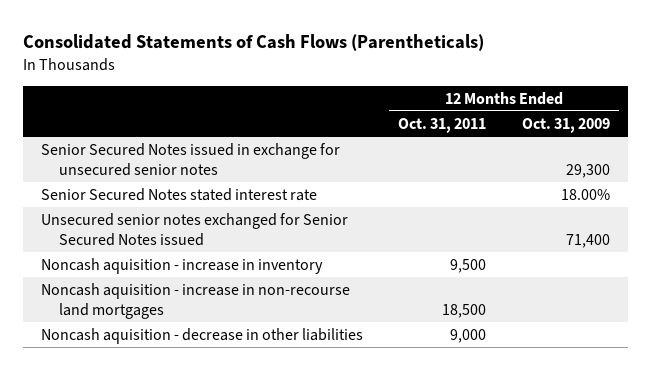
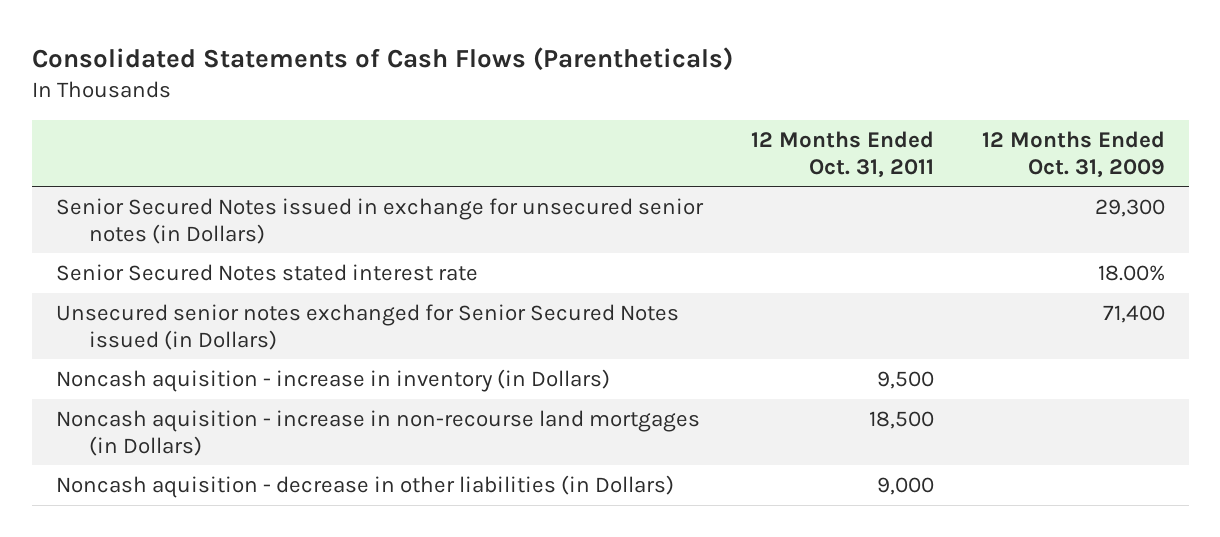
[40,142,340,176] Senior Secured Notes issued in exchange for unsecured senior notes -> [55,197,704,244] Senior Secured Notes issued in exchange for unsecured senior notes (in Dollars)
[40,212,348,246] Unsecured senior notes exchanged for Senior Secured Notes issued -> [55,303,679,350] Unsecured senior notes exchanged for Senior Secured Notes issued (in Dollars)
[40,257,323,274] Noncash aquisition - increase in inventory -> [55,368,610,392] Noncash aquisition - increase in inventory (in Dollars)
[40,282,350,319] Noncash aquisition - increase in non-recourse land mortgages -> [55,409,700,456] Noncash aquisition - increase in non-recourse land mortgages (in Dollars)
[40,327,363,344] Noncash aquisition - decrease in other liabilities -> [55,474,674,498] Noncash aquisition - decrease in other liabilities (in Dollars)

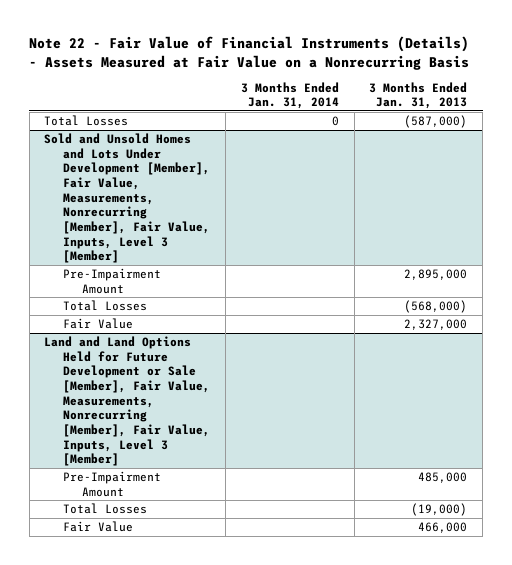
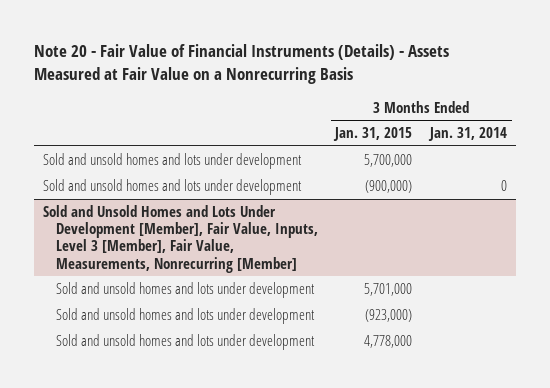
[29,35,470,70] Note 22 - Fair Value of Financial Instruments (Details) - Assets Measured at Fair Value on a Nonrecurring Basis -> [33,43,449,84] Note 20 - Fair Value of Financial Instruments (Details) - Assets Measured at Fair Value on a Nonrecurring Basis
[369,81,468,110] 3 Months Ended Jan. 31, 2013 -> none
none -> [333,127,413,142] Jan. 31, 2015
[44,336,211,467] Land and Land Options Held for Future Development or Sale [Member], Fair Value, Measurements, Nonrecurring [Member], Fair Value, Inputs, Level 3 [Member] -> none
[63,471,162,497] Pre-Impairment Amount -> none
[63,503,148,515] Total Losses -> none
[63,521,134,533] Fair Value -> none
none -> [42,153,302,170] Sold and unsold homes and lots under development
[44,115,129,127] Total Losses -> [42,179,302,196] Sold and unsold homes and lots under development
[44,133,211,264] Sold and Unsold Homes and Lots Under Development [Member], Fair Value, Measurements, Nonrecurring [Member], Fair Value, Inputs, Level 3 [Member] -> [42,205,318,273] Sold and Unsold Homes and Lots Under Development [Member], Fair Value, Inputs, Level 3 [Member], Fair Value, Measurements, Nonrecurring [Member]
[63,268,162,294] Pre-Impairment Amount -> [55,282,315,299] Sold and unsold homes and lots under development
[63,300,148,312] Total Losses -> [55,308,315,325] Sold and unsold homes and lots under development
[63,318,134,330] Fair Value -> [55,334,315,351] Sold and unsold homes and lots under development

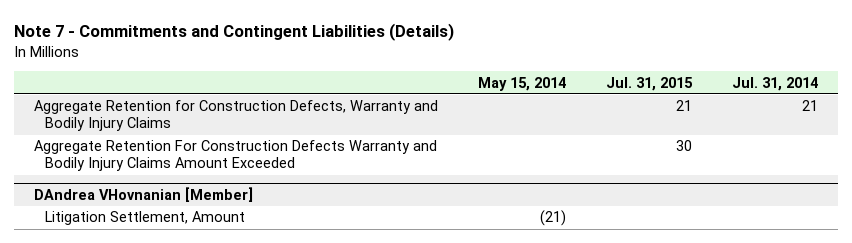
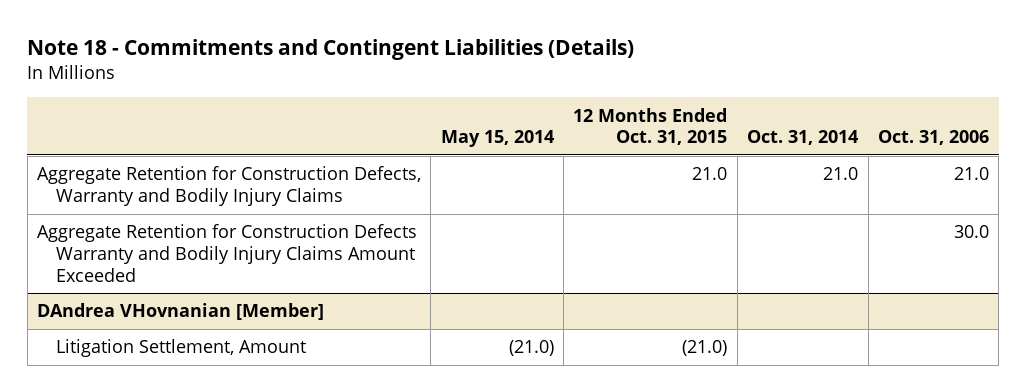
[14,22,455,41] Note 7 - Commitments and Contingent Liabilities (Details) -> [27,39,635,61] Note 18 - Commitments and Contingent Liabilities (Details)
[606,76,694,91] Jul. 31, 2015 -> none
[732,76,819,91] Jul. 31, 2014 -> none
none -> [573,107,728,146] 12 Months Ended Oct. 31, 2015
none -> [747,130,859,146] Oct. 31, 2014
none -> [877,130,989,146] Oct. 31, 2006
[34,140,438,172] Aggregate Retention For Construction Defects Warranty and Bodily Injury Claims Amount Exceeded -> [36,224,417,282] Aggregate Retention for Construction Defects Warranty and Bodily Injury Claims Amount Exceeded
[540,210,567,227] (21) -> [508,340,554,357] (21.0)

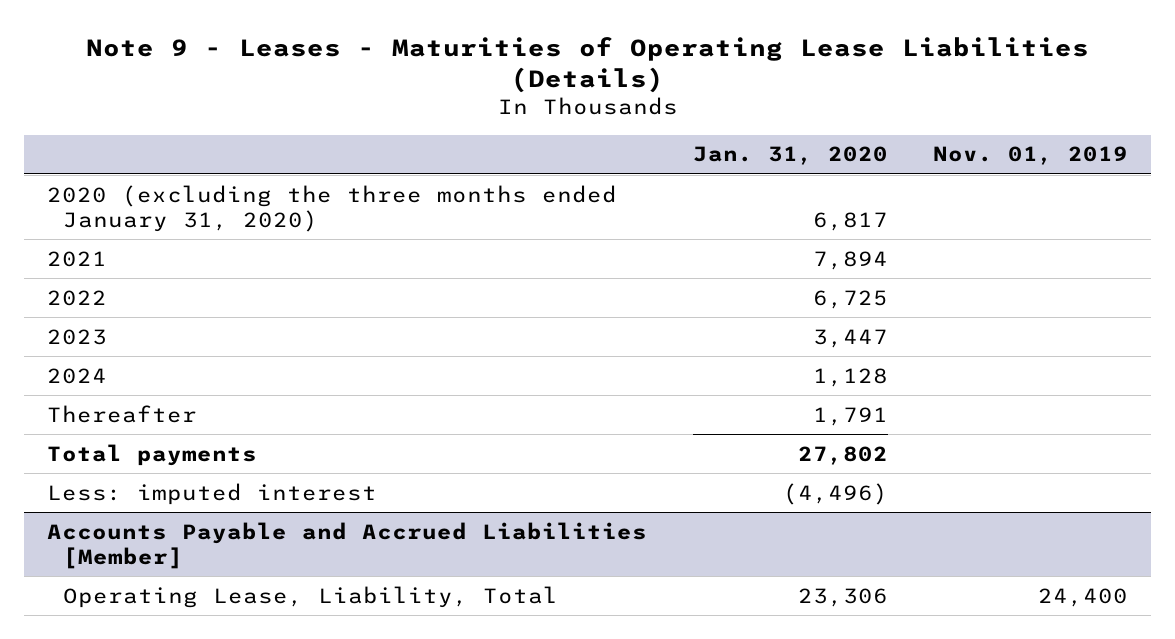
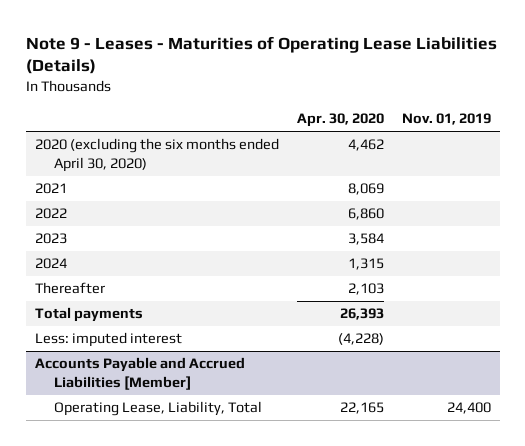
[692,146,888,166] Jan. 31, 2020 -> none
none -> [296,113,384,128] Apr. 30, 2020
[47,184,618,232] 2020 (excluding the three months ended January 31, 2020) -> [34,138,279,172] 2020 (excluding the six months ended April 30, 2020)

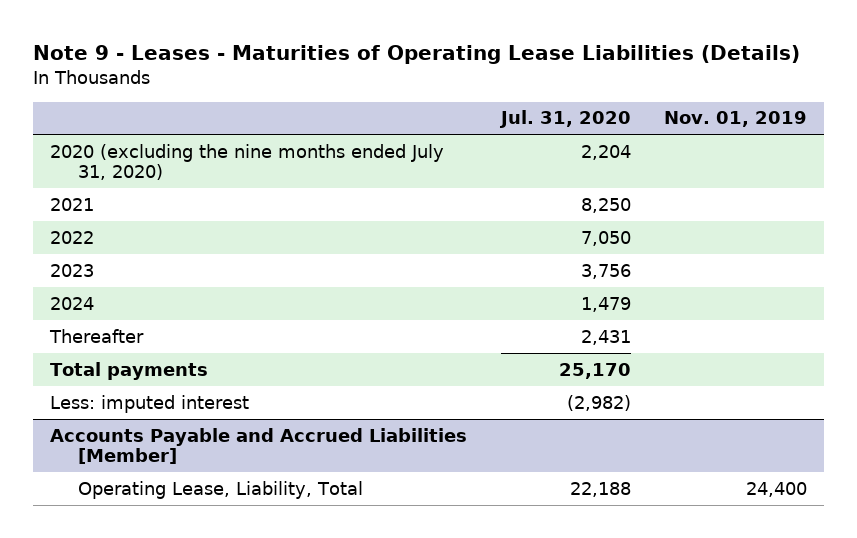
[296,113,384,128] Apr. 30, 2020 -> none
none -> [498,110,631,129] Jul. 31, 2020
[34,138,279,172] 2020 (excluding the six months ended April 30, 2020) -> [50,143,445,181] 2020 (excluding the nine months ended July 31, 2020)

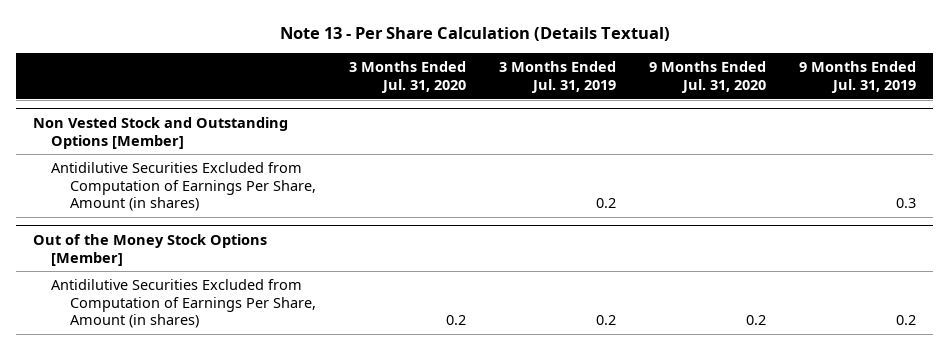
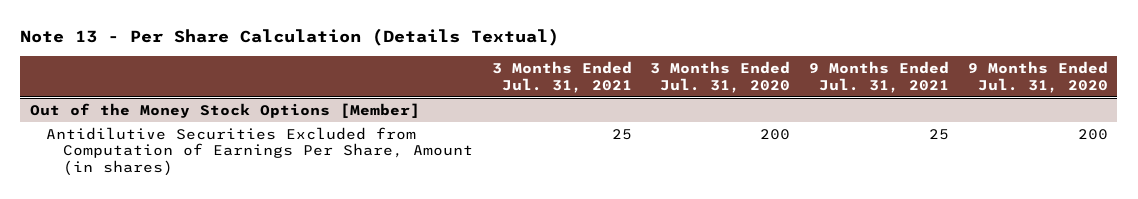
[499,61,617,94] 3 Months Ended Jul. 31, 2019 -> none
[799,61,917,94] 9 Months Ended Jul. 31, 2019 -> none
none -> [491,61,632,93] 3 Months Ended Jul. 31, 2021
none -> [809,61,950,93] 9 Months Ended Jul. 31, 2021
[32,116,288,149] Non Vested Stock and Outstanding Options [Member] -> none
[51,161,317,212] Antidilutive Securities Excluded from Computation of Earnings Per Share, Amount (in shares) -> none
[446,315,467,326] 0.2 -> [760,128,791,140] 200
[746,315,767,326] 0.2 -> [1078,128,1109,140] 200

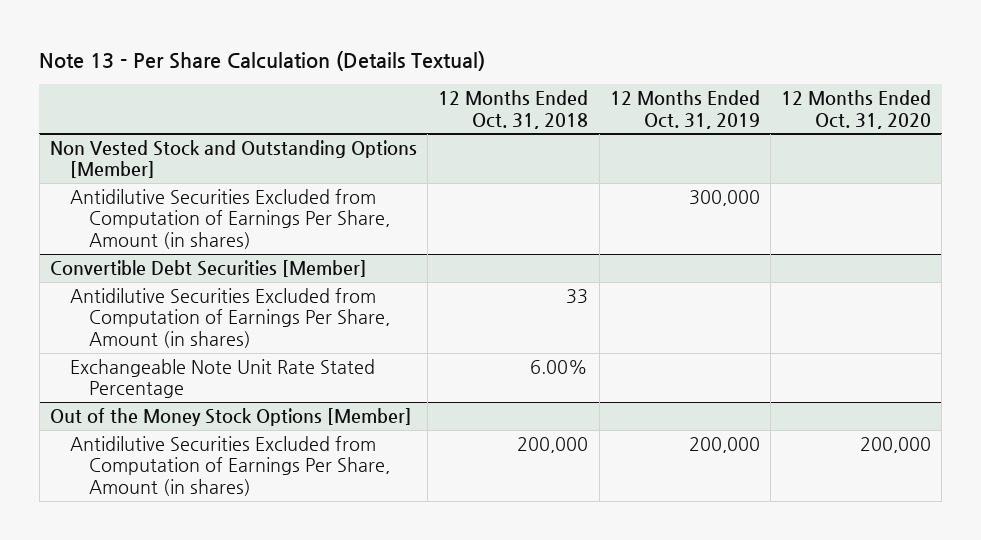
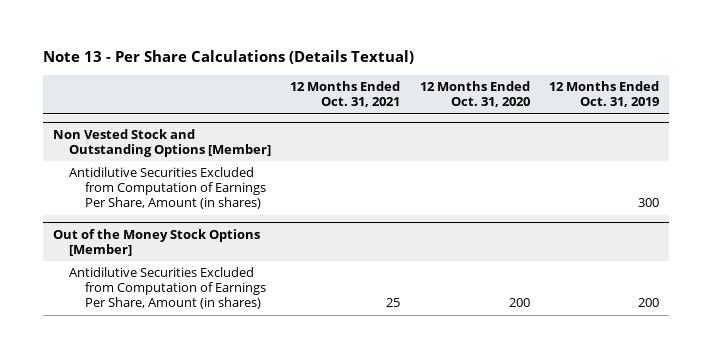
[39,50,486,71] Note 13 - Per Share Calculation (Details Textual) -> [43,50,415,65] Note 13 - Per Share Calculations (Details Textual)
[438,90,589,129] 12 Months Ended Oct. 31, 2018 -> none
none -> [290,81,401,108] 12 Months Ended Oct. 31, 2021
[50,260,368,278] Convertible Debt Securities [Member] -> none
[69,288,390,348] Antidilutive Securities Excluded from Computation of Earnings Per Share, Amount (in shares) -> none
[69,359,375,399] Exchangeable Note Unit Rate Stated Percentage -> none
[688,190,760,207] 300,000 -> [637,198,659,208] 300
[688,437,760,454] 200,000 -> [637,298,659,308] 200
[860,437,932,454] 200,000 -> [508,298,530,308] 200

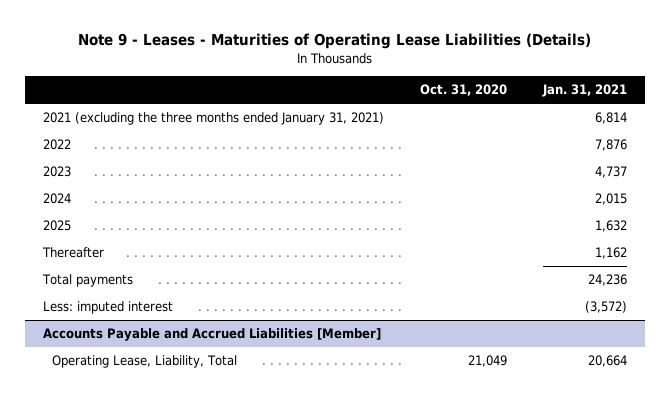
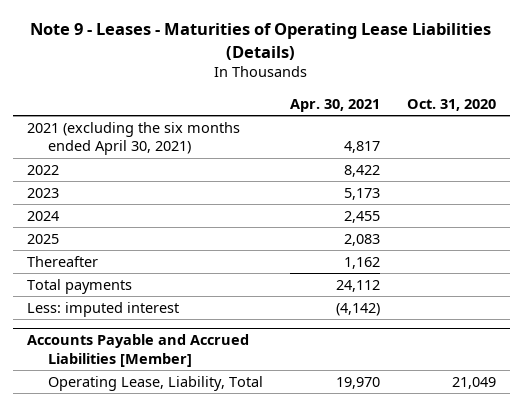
[541,84,627,98] Jan. 31, 2021 -> none
none -> [290,98,381,112] Apr. 30, 2021
[42,112,384,126] 2021 (excluding the three months ended January 31, 2021) -> [26,121,240,156] 2021 (excluding the six months ended April 30, 2021)

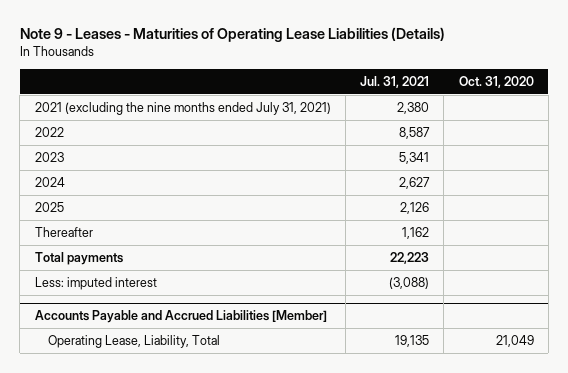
[290,98,381,112] Apr. 30, 2021 -> none
none -> [360,75,430,88] Jul. 31, 2021
[26,121,240,156] 2021 (excluding the six months ended April 30, 2021) -> [34,101,331,115] 2021 (excluding the nine months ended July 31, 2021)

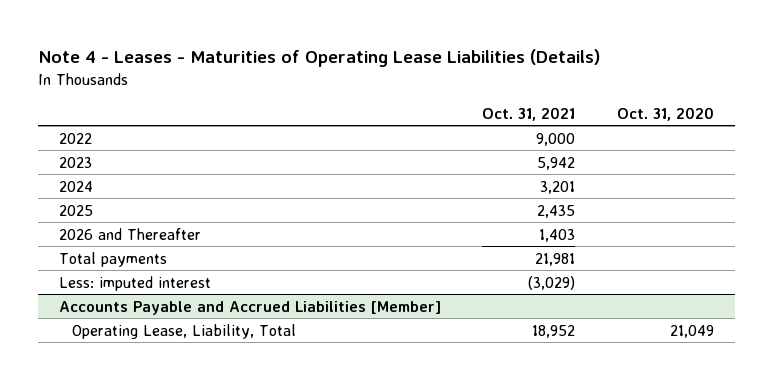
[19,27,445,43] Note 9 - Leases - Maturities of Operating Lease Liabilities (Details) -> [37,48,600,67] Note 4 - Leases - Maturities of Operating Lease Liabilities (Details)
[360,75,430,88] Jul. 31, 2021 -> none
none -> [482,106,576,121] Oct. 31, 2021
[34,101,331,115] 2021 (excluding the nine months ended July 31, 2021) -> none
[34,226,93,237] Thereafter -> [58,227,201,240] 2026 and Thereafter

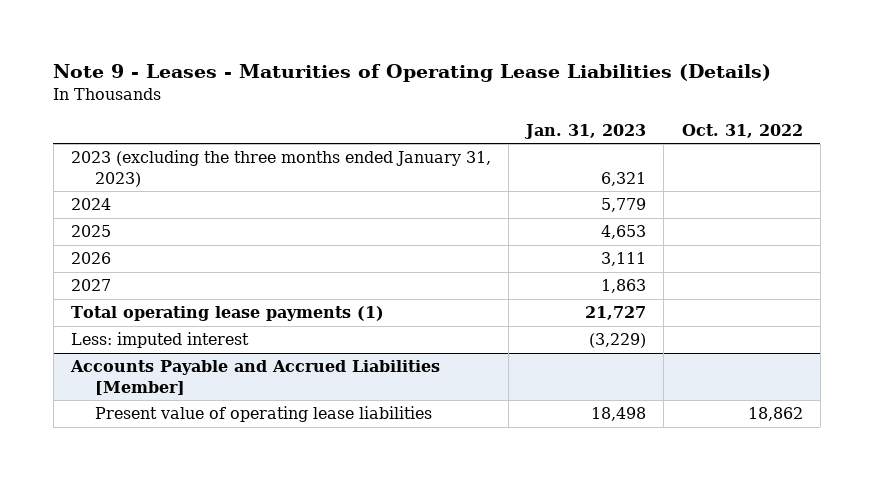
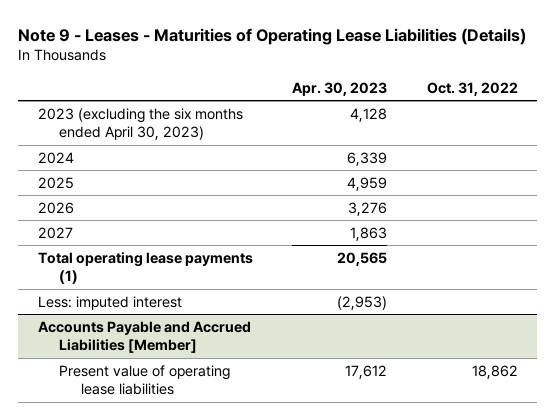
[524,123,647,139] Jan. 31, 2023 -> none
none -> [292,81,388,96] Apr. 30, 2023
[70,150,491,187] 2023 (excluding the three months ended January 31, 2023) -> [37,107,243,141] 2023 (excluding the six months ended April 30, 2023)

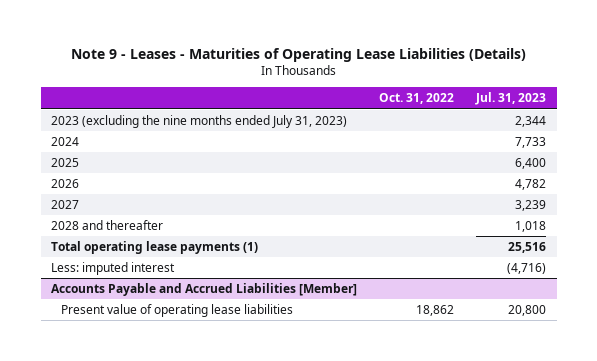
[292,81,388,96] Apr. 30, 2023 -> none
none -> [474,92,546,106] Jul. 31, 2023
[37,107,243,141] 2023 (excluding the six months ended April 30, 2023) -> [51,114,348,128] 2023 (excluding the nine months ended July 31, 2023)
none -> [51,219,164,230] 2028 and thereafter

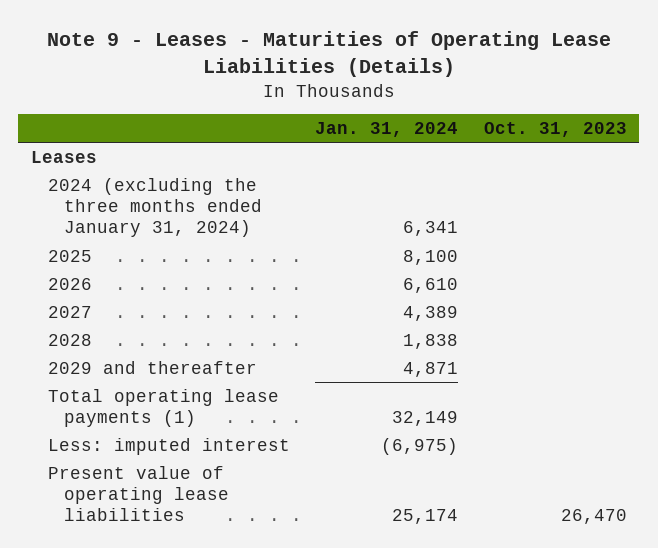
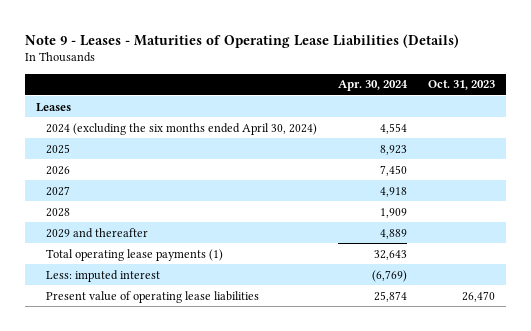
[315,122,459,138] Jan. 31, 2024 -> none
none -> [338,80,409,92] Apr. 30, 2024
[47,177,262,238] 2024 (excluding the three months ended January 31, 2024) -> [46,122,318,135] 2024 (excluding the six months ended April 30, 2024)

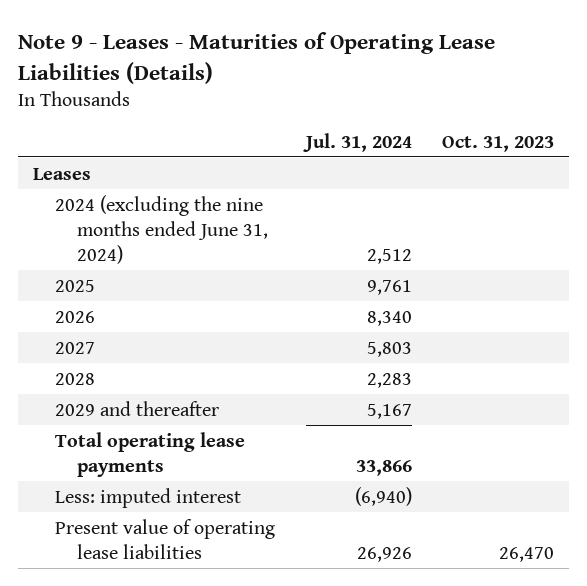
[338,80,409,92] Apr. 30, 2024 -> none
none -> [302,132,412,152] Jul. 31, 2024
[46,122,318,135] 2024 (excluding the six months ended April 30, 2024) -> [55,194,269,264] 2024 (excluding the nine months ended June 31, 2024)
[46,248,224,261] Total operating lease payments (1) -> [55,431,246,477] Total operating lease payments

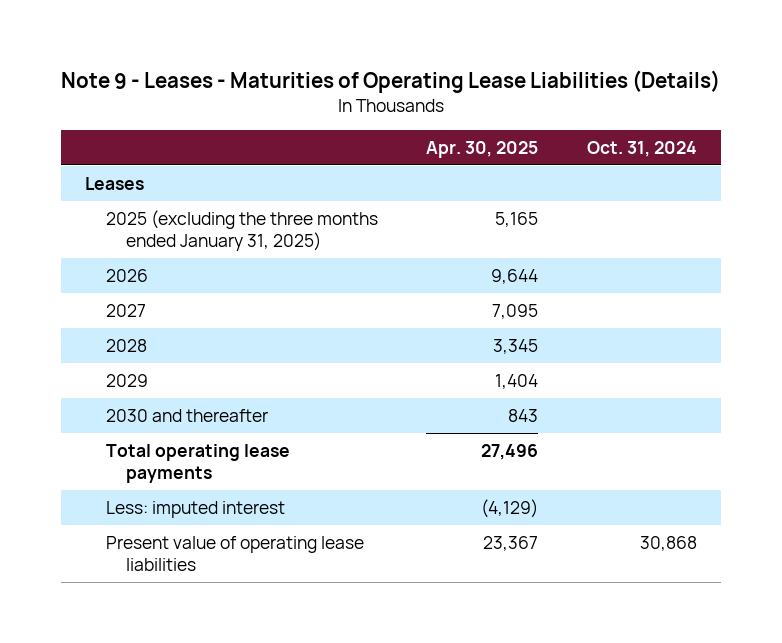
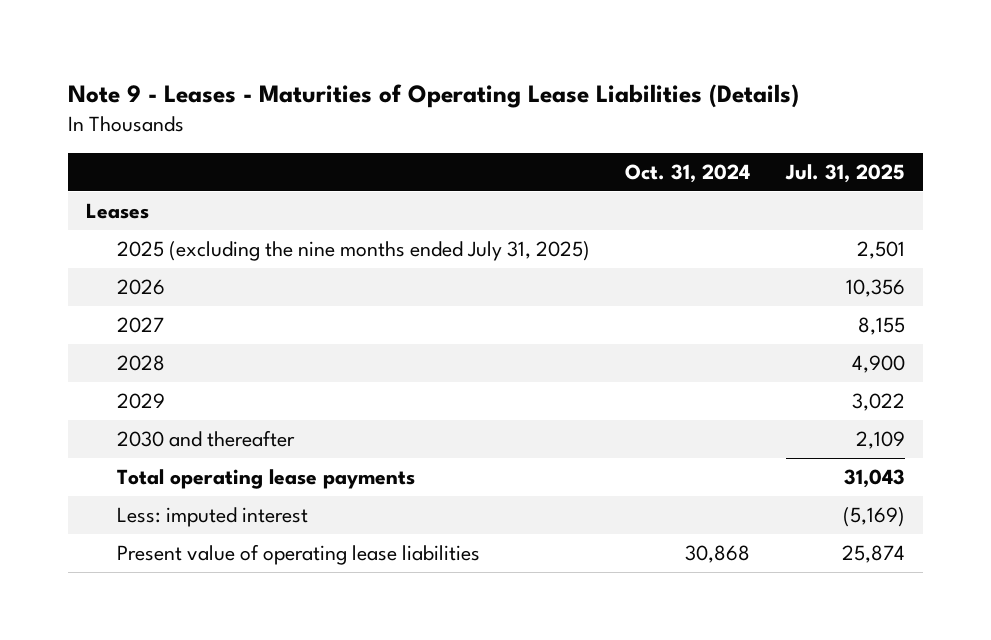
[426,140,539,158] Apr. 30, 2025 -> none
none -> [785,163,906,183] Jul. 31, 2025
[105,209,378,251] 2025 (excluding the three months ended January 31, 2025) -> [116,240,590,261] 2025 (excluding the nine months ended July 31, 2025)

